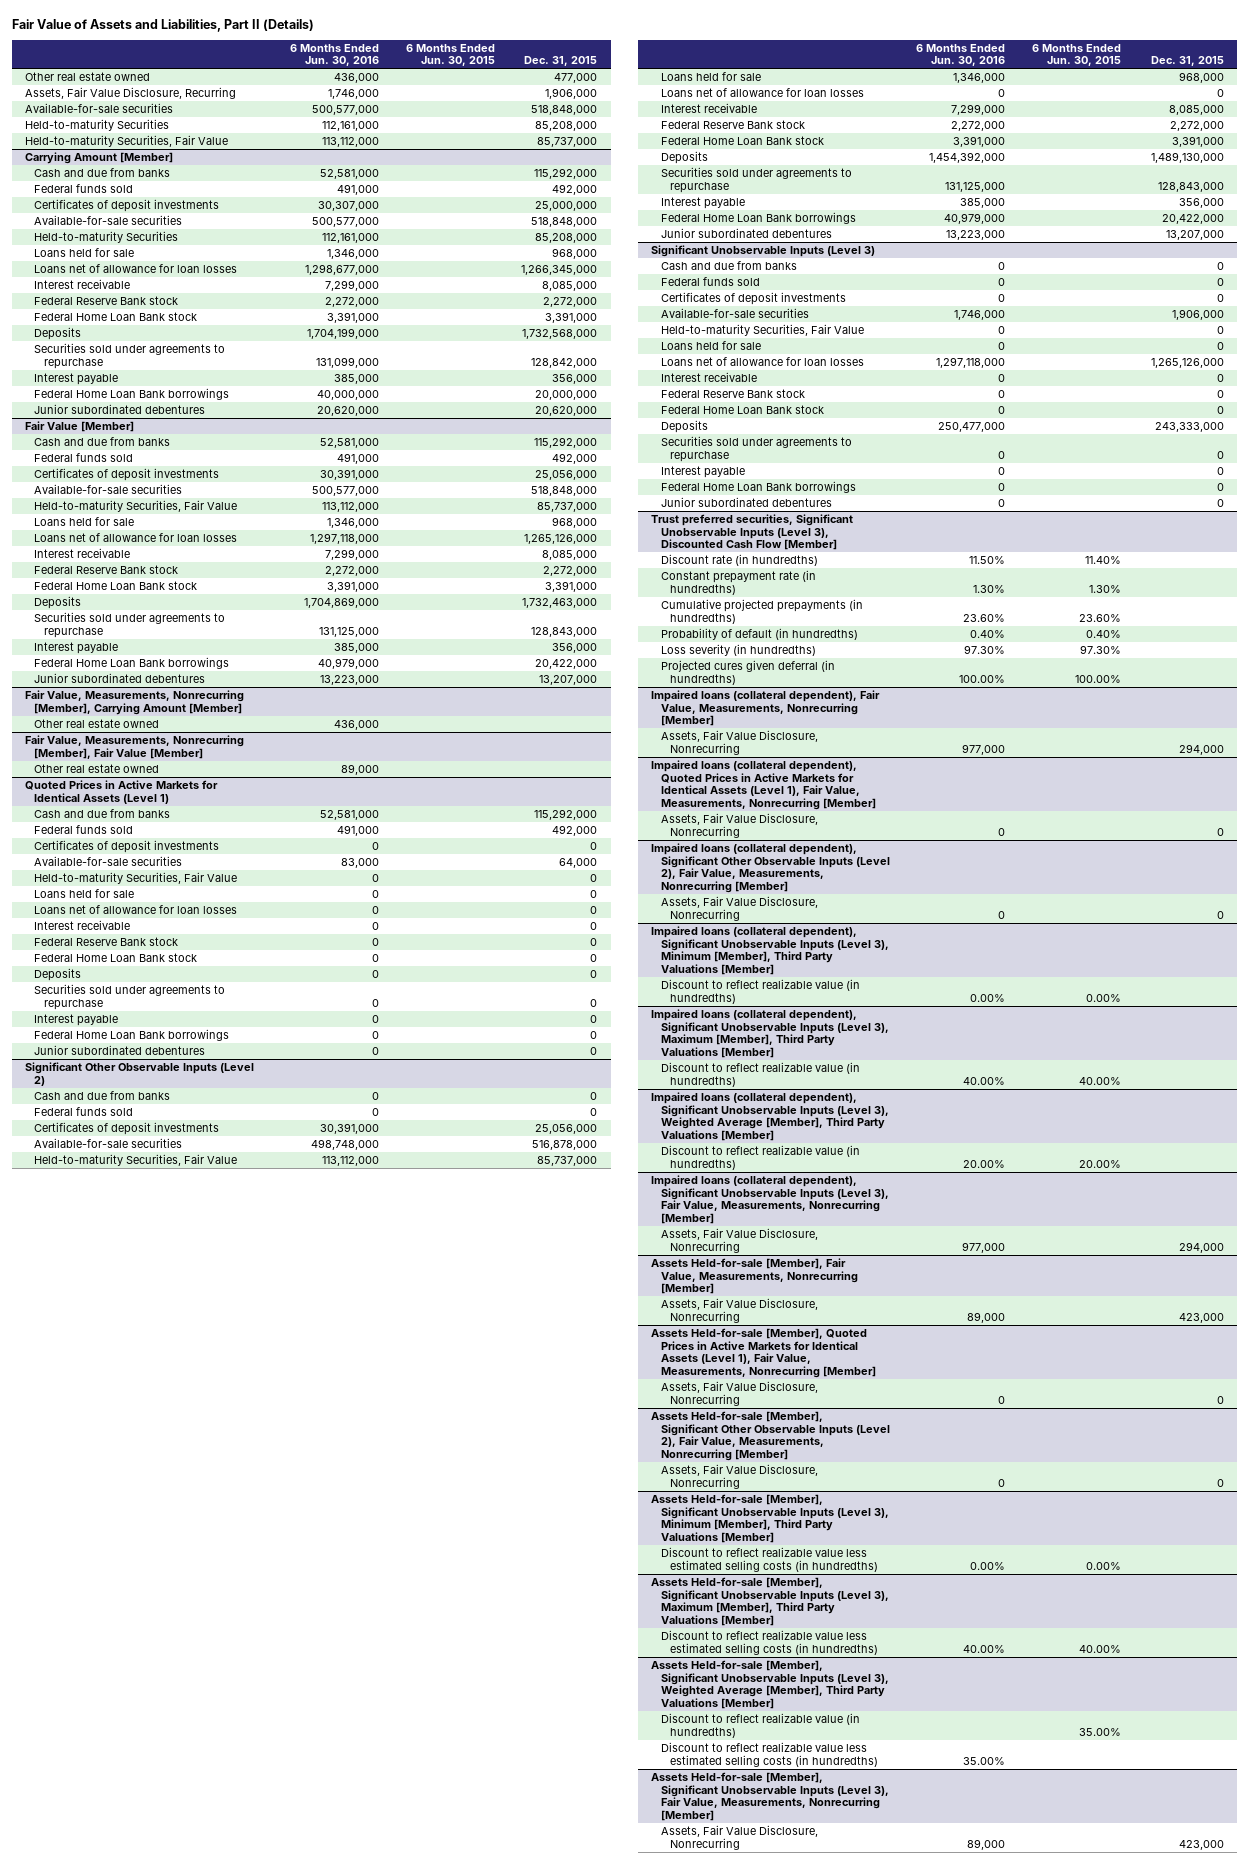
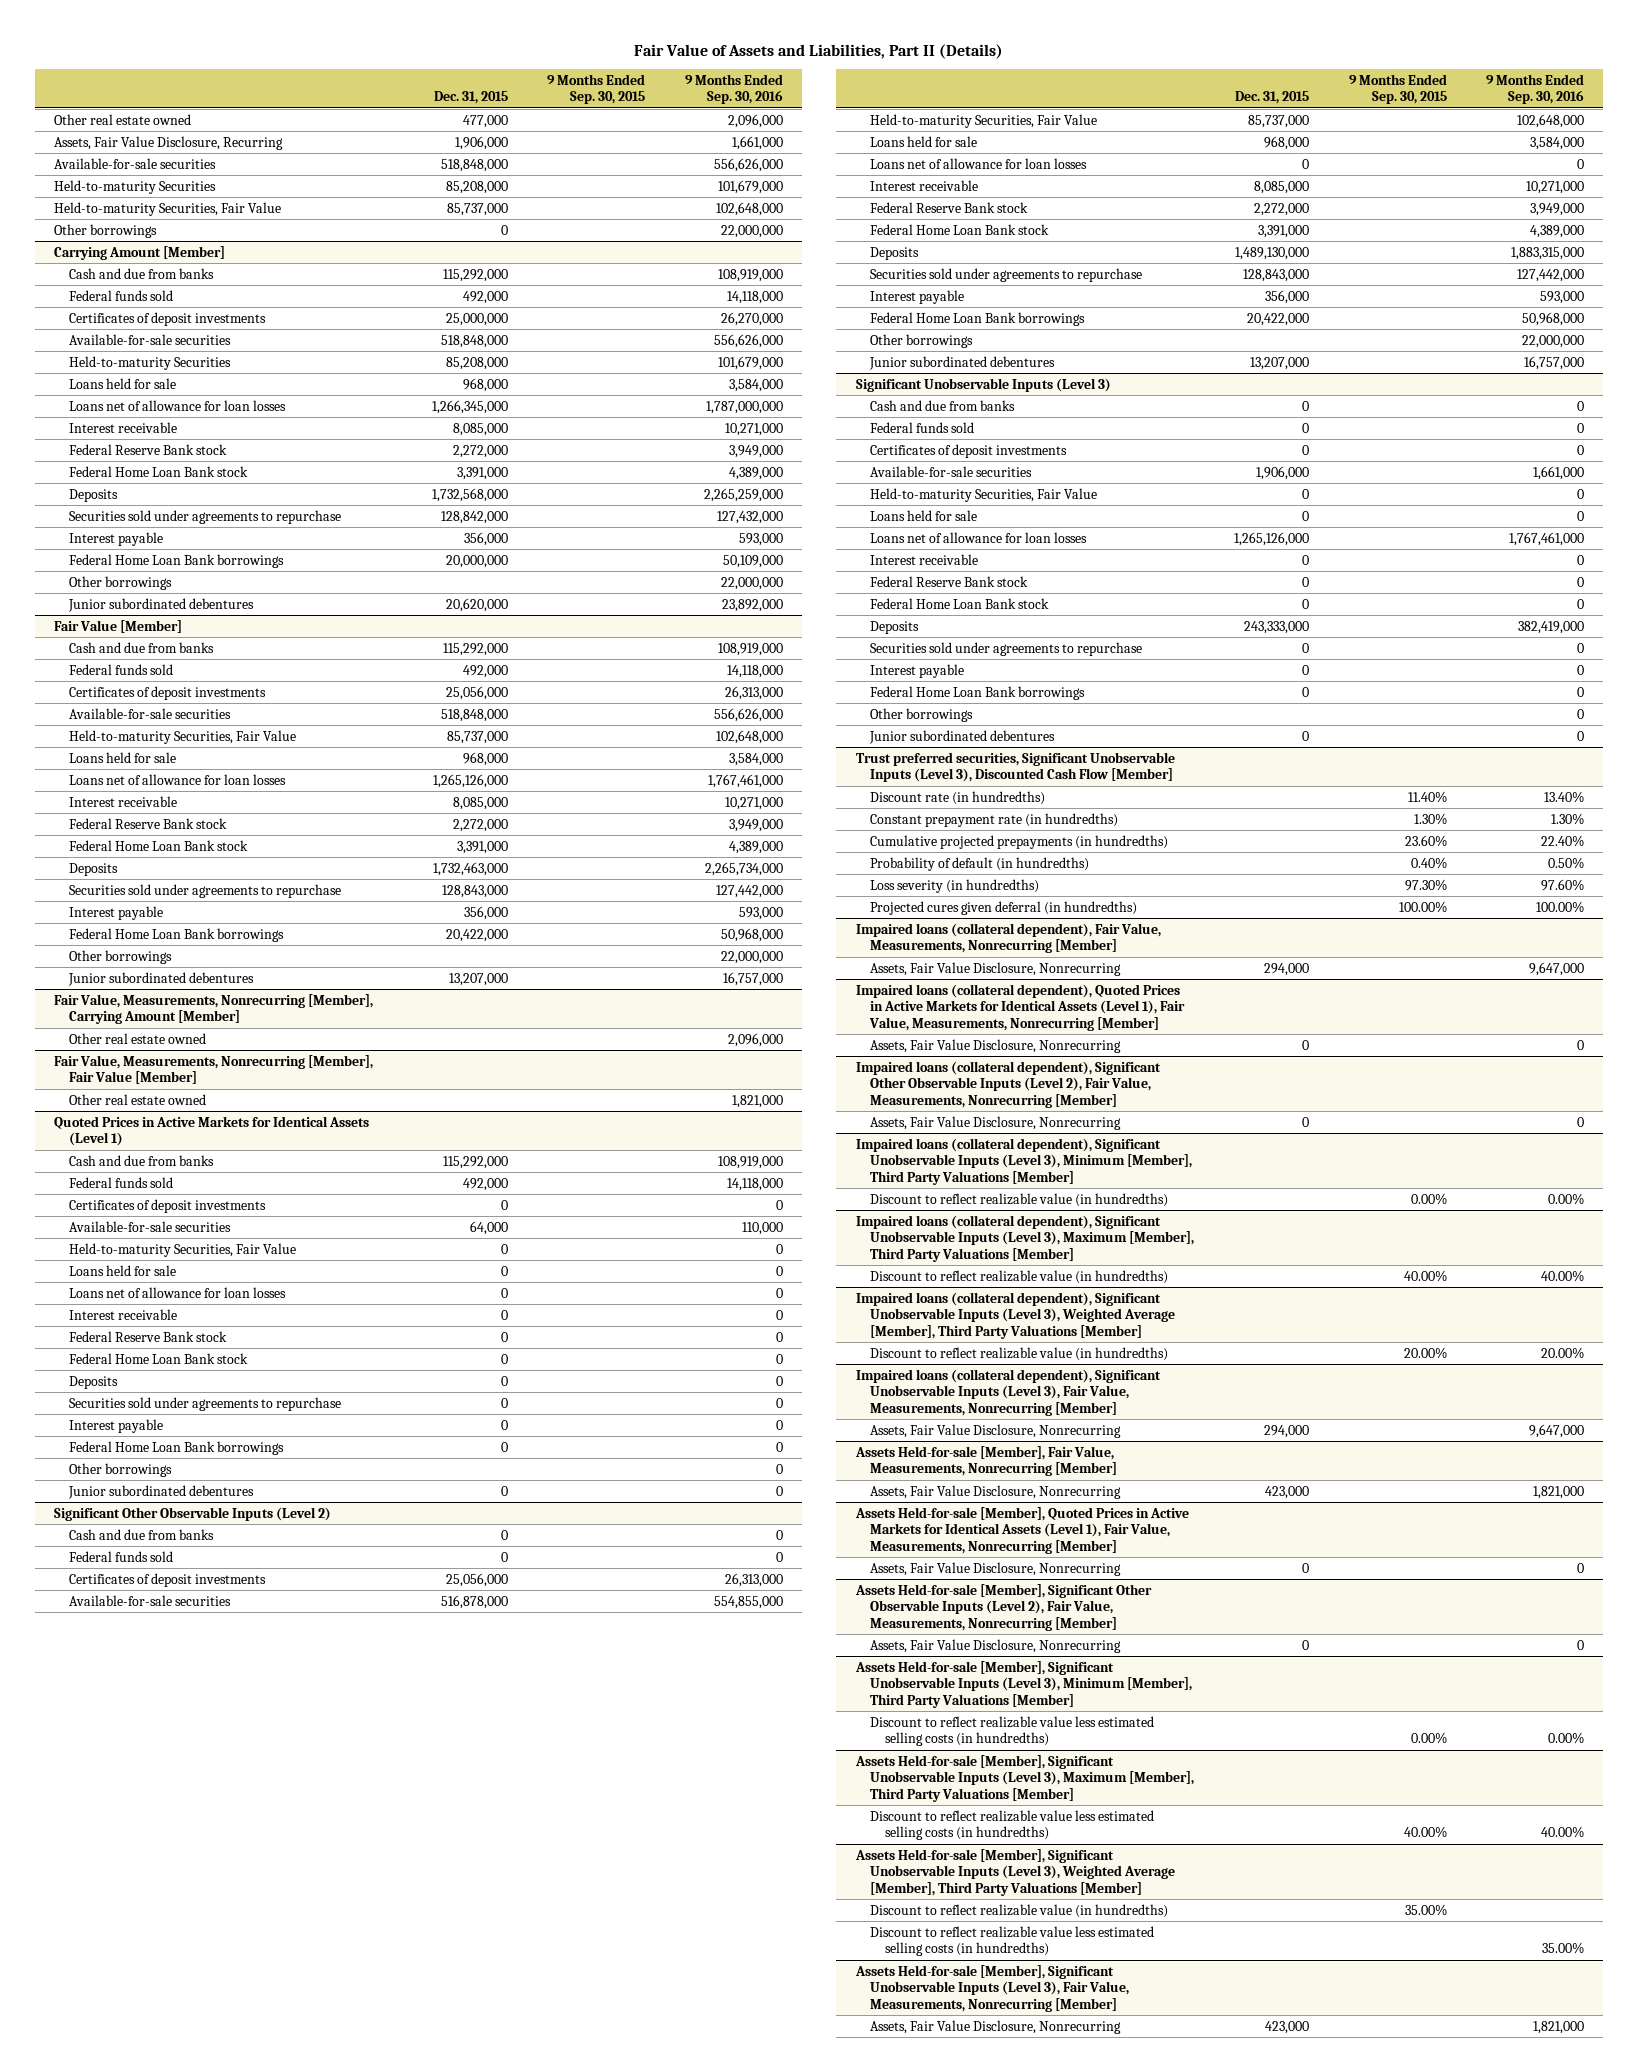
[290,43,380,67] 6 Months Ended Jun. 30, 2016 -> none
[405,43,495,67] 6 Months Ended Jun. 30, 2015 -> none
none -> [547,73,646,105] 9 Months Ended Sep. 30, 2015
none -> [684,73,783,105] 9 Months Ended Sep. 30, 2016
none -> [54,223,158,238] Other borrowings
none -> [69,575,173,590] Other borrowings
none -> [69,949,173,964] Other borrowings
none -> [69,1462,173,1477] Other borrowings
none -> [870,333,974,348] Other borrowings
none -> [870,707,974,722] Other borrowings

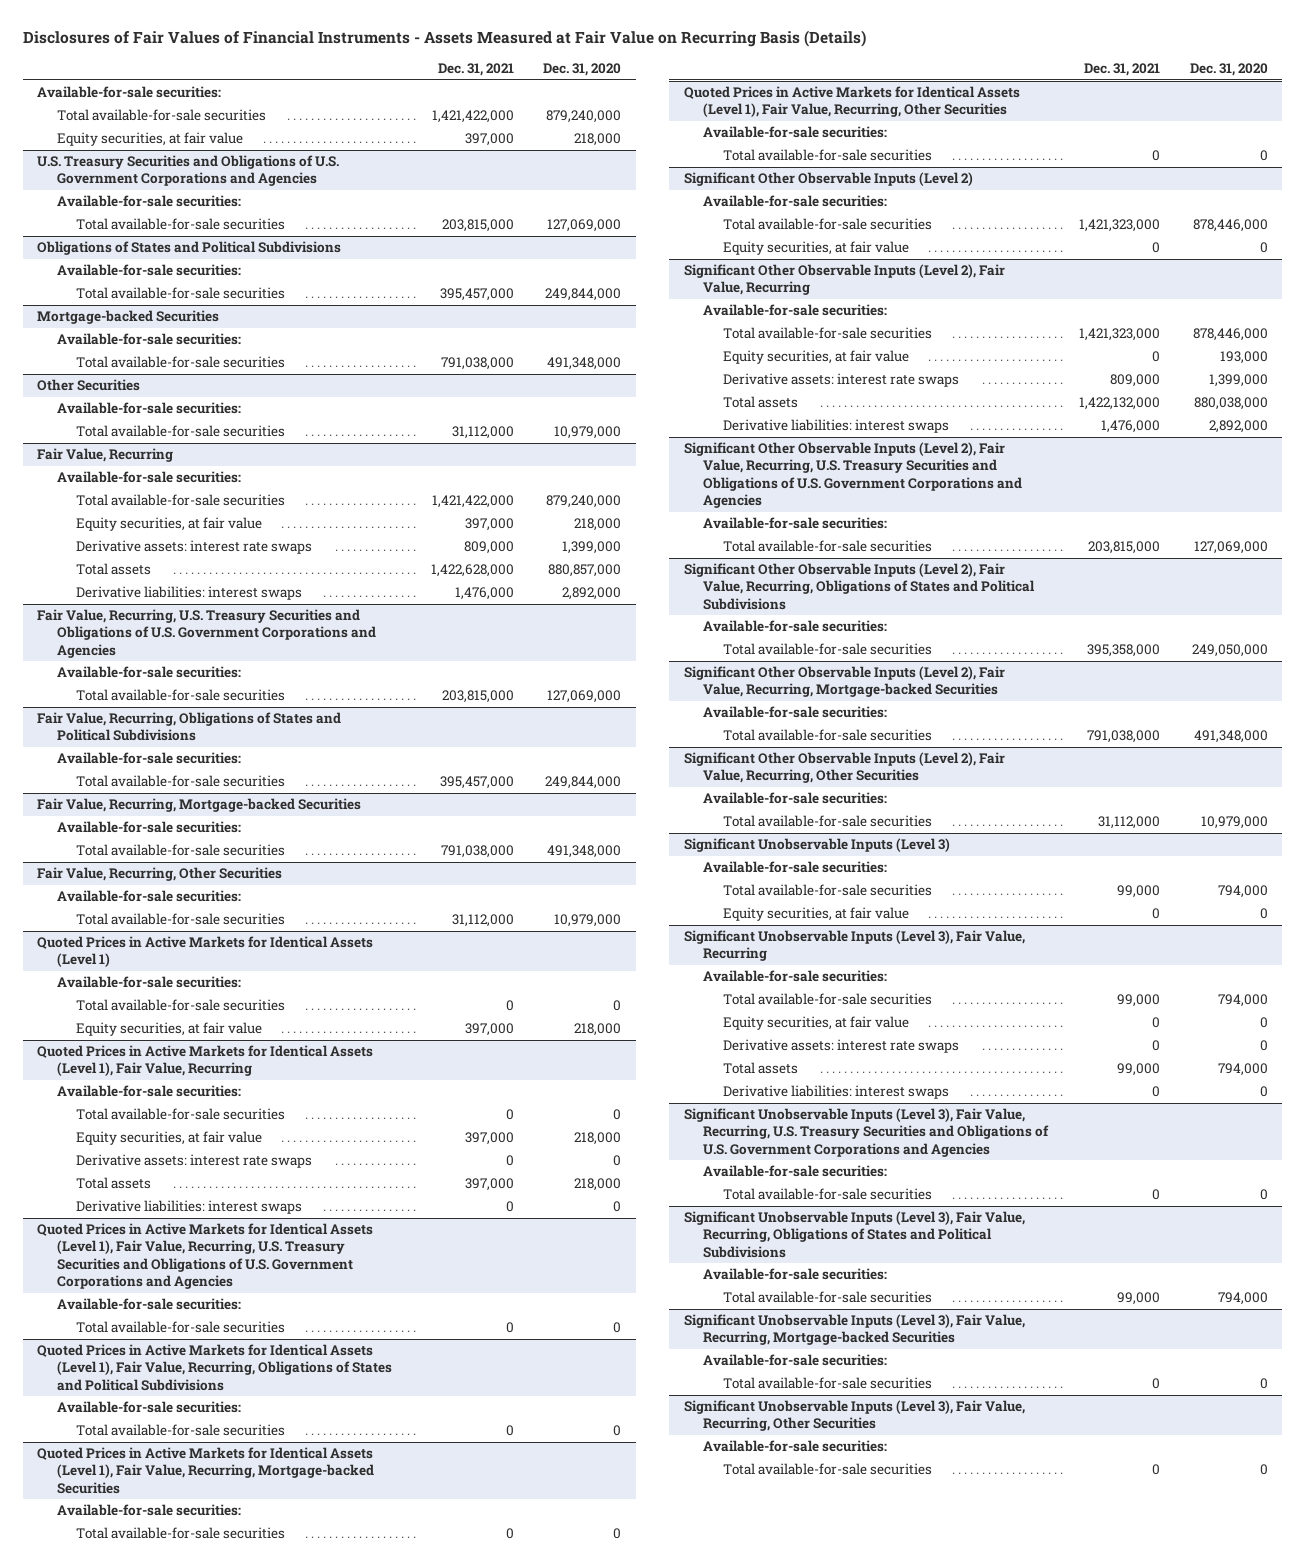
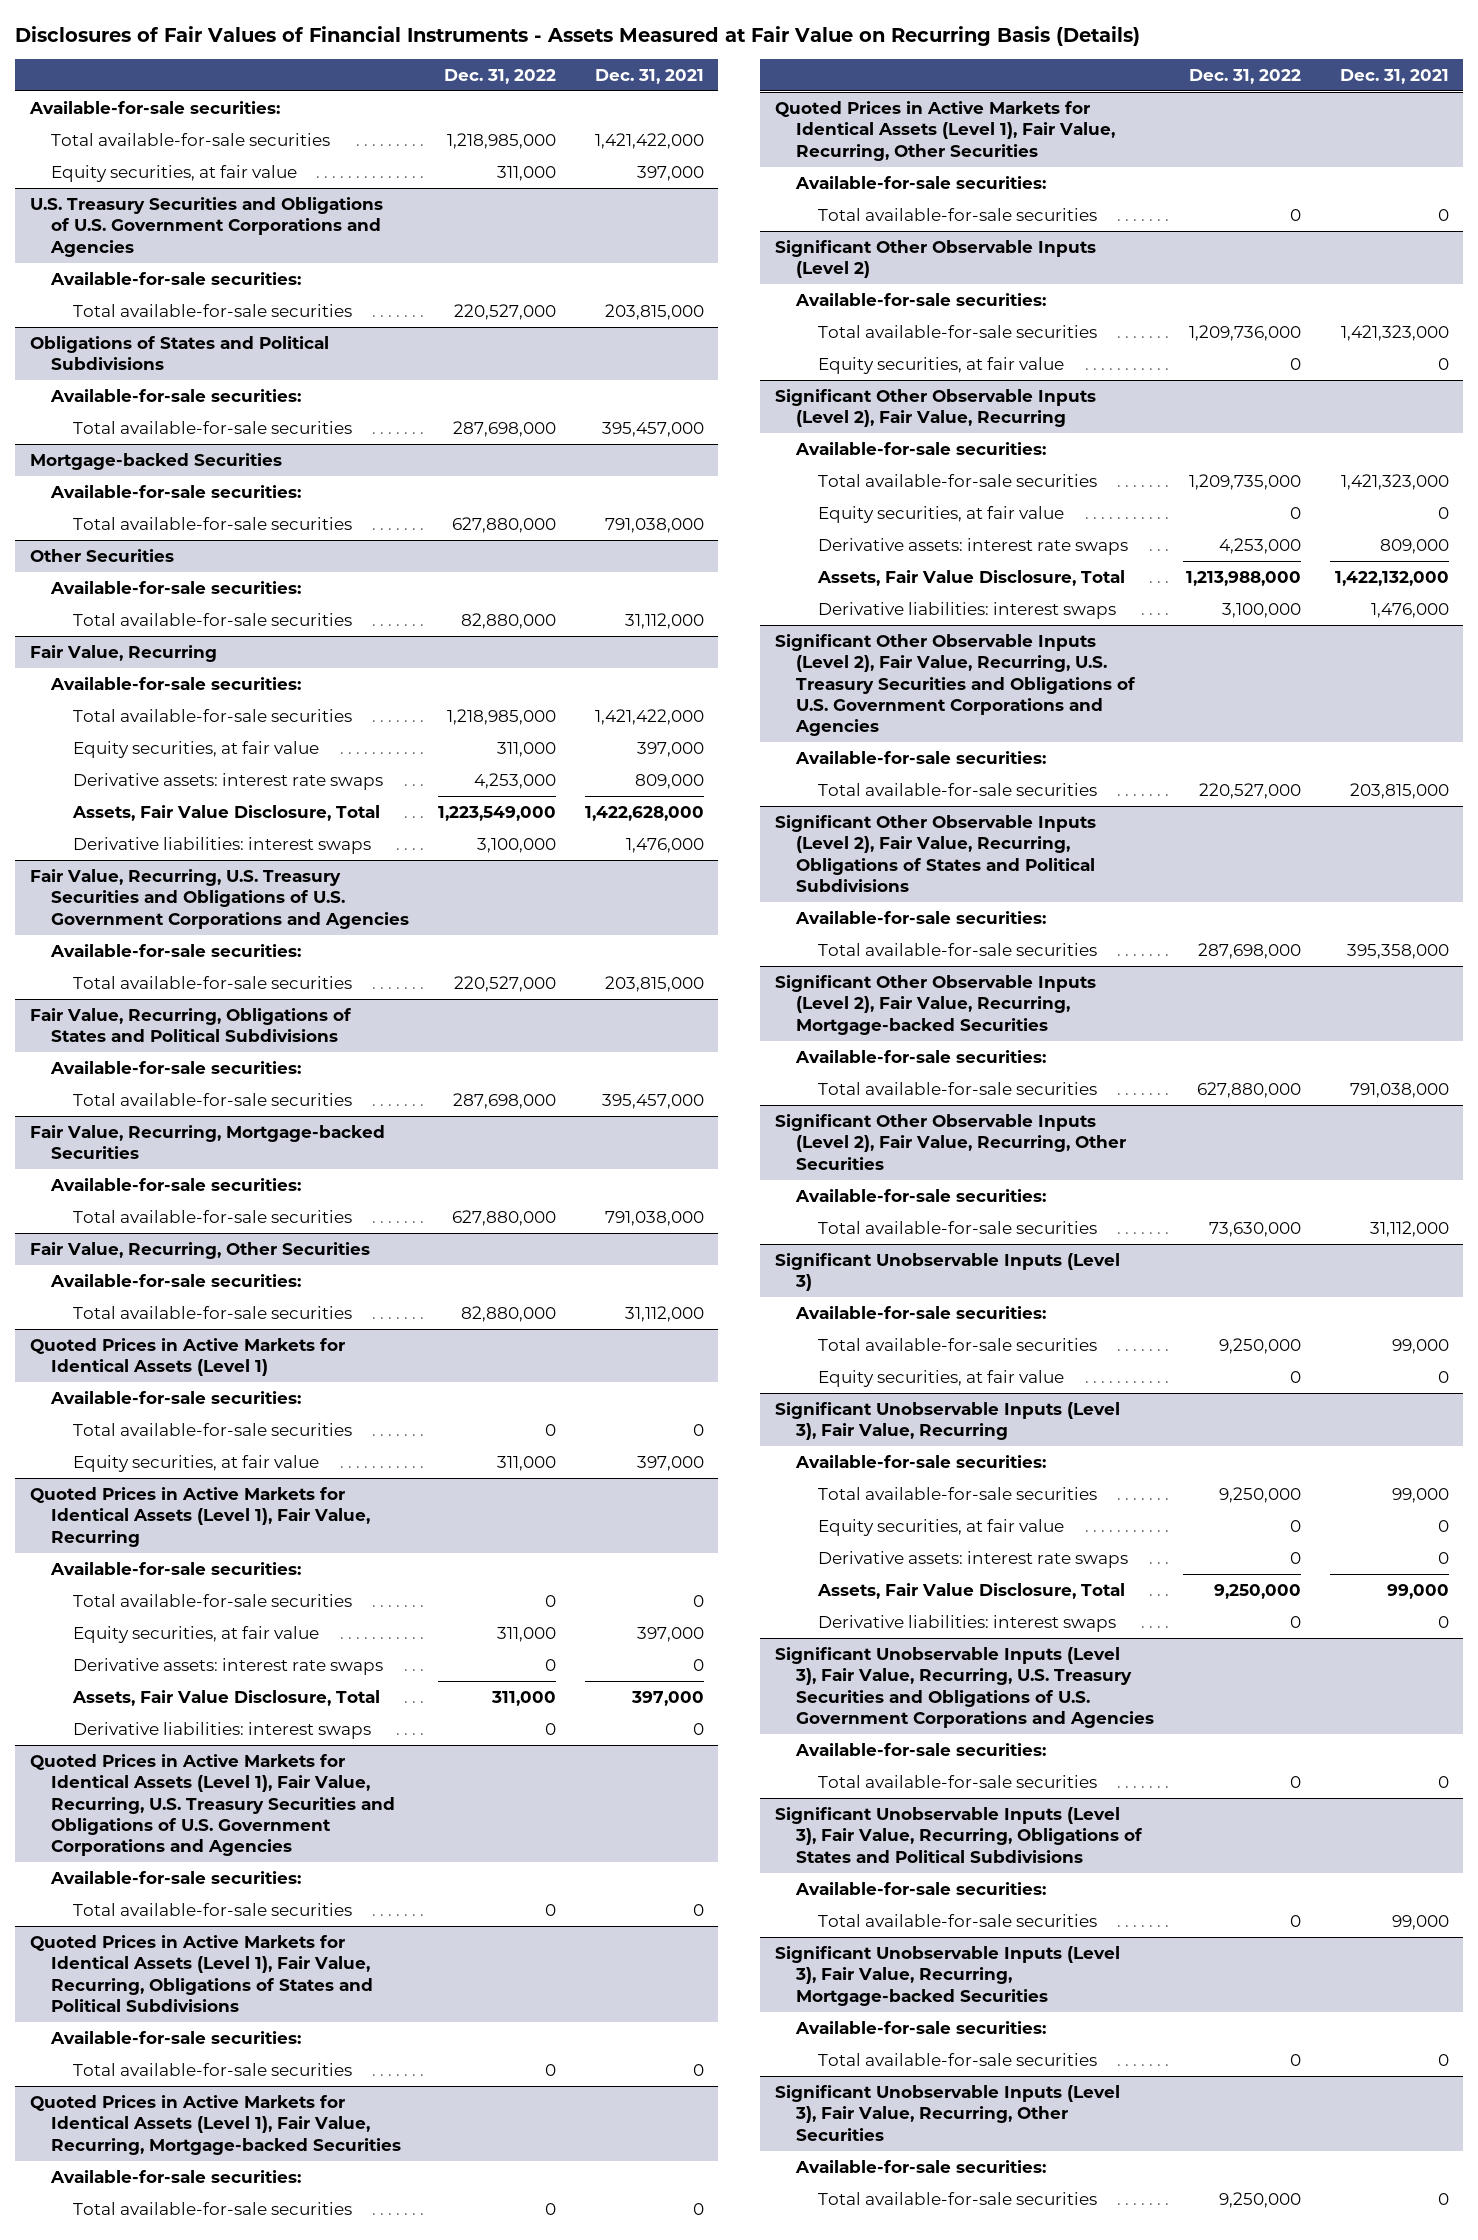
[543,62,622,76] Dec. 31, 2020 -> none
none -> [443,68,556,84] Dec. 31, 2022
[76,563,152,576] Total assets -> [71,804,380,821] Assets, Fair Value Disclosure, Total
[76,1177,152,1190] Total assets -> [71,1689,380,1706] Assets, Fair Value Disclosure, Total
[722,396,798,409] Total assets -> [816,569,1125,586] Assets, Fair Value Disclosure, Total
[722,1062,798,1075] Total assets -> [816,1582,1125,1599] Assets, Fair Value Disclosure, Total

